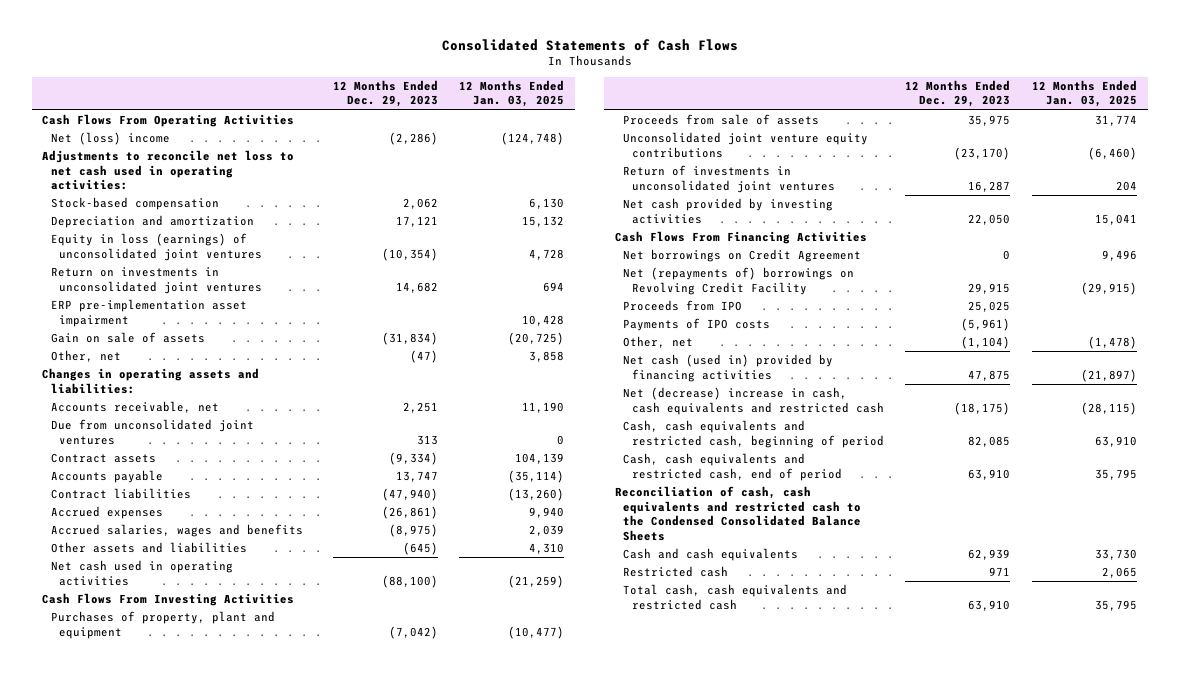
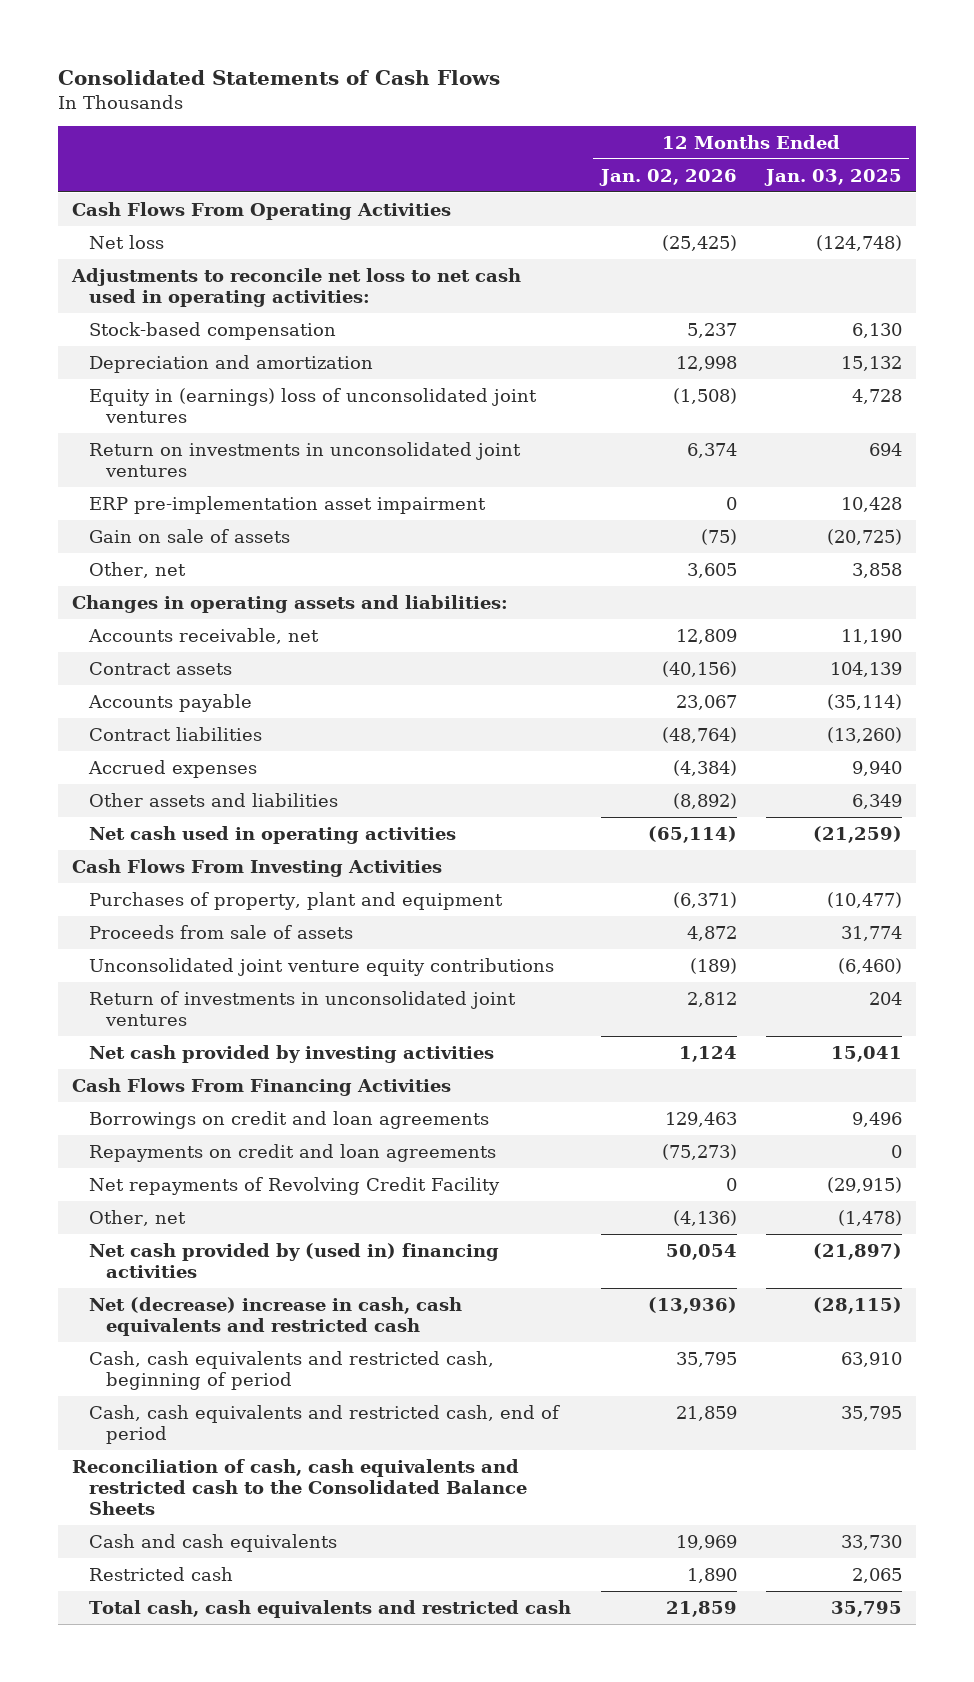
[332,79,438,108] 12 Months Ended Dec. 29, 2023 -> none
none -> [598,168,737,186] Jan. 02, 2026
[50,132,170,146] Net (loss) income -> [89,234,165,249] Net loss
[50,233,263,261] Equity in loss (earnings) of unconsolidated joint ventures -> [89,387,538,423] Equity in (earnings) loss of unconsolidated joint ventures
[50,419,254,445] Due from unconsolidated joint ventures -> none
[50,524,303,538] Accrued salaries, wages and benefits -> none
[529,543,565,555] 4,310 -> [851,793,902,809] 6,349
[623,300,743,312] Proceeds from IPO -> none
[623,318,771,332] Payments of IPO costs -> none
[623,249,862,263] Net borrowings on Credit Agreement -> [89,1110,490,1129] Borrowings on credit and loan agreements
none -> [89,1143,497,1162] Repayments on credit and loan agreements
[623,267,855,295] Net (repayments of) borrowings on Revolving Credit Facility -> [89,1176,501,1195] Net repayments of Revolving Credit Facility
[623,354,834,382] Net cash (used in) provided by financing activities -> [89,1242,500,1278] Net cash provided by (used in) financing activities
[614,486,862,541] Reconciliation of cash, cash equivalents and restricted cash to the Condensed Consolidated Balance Sheets -> [72,1458,528,1515] Reconciliation of cash, cash equivalents and restricted cash to the Consolidated Balance Sheets

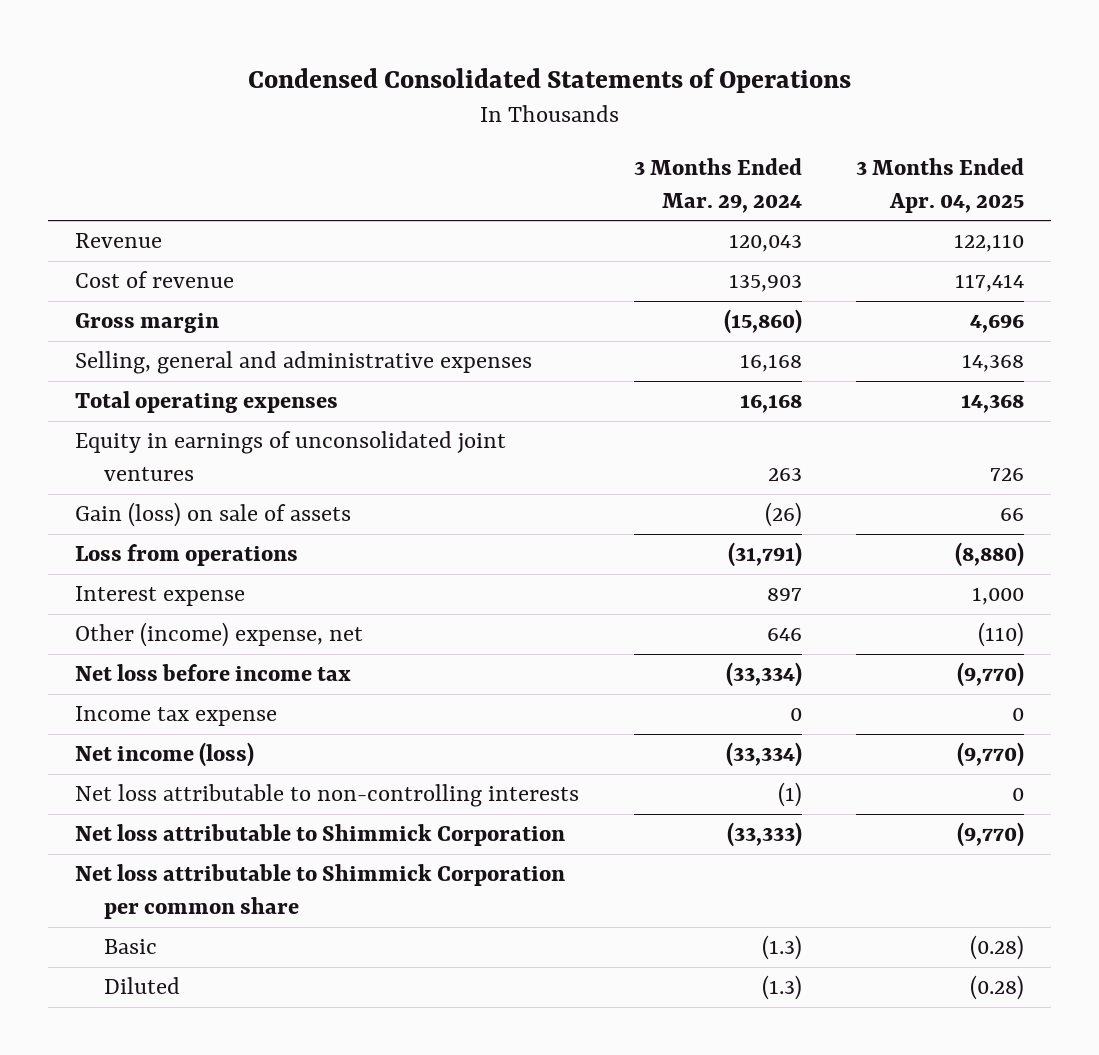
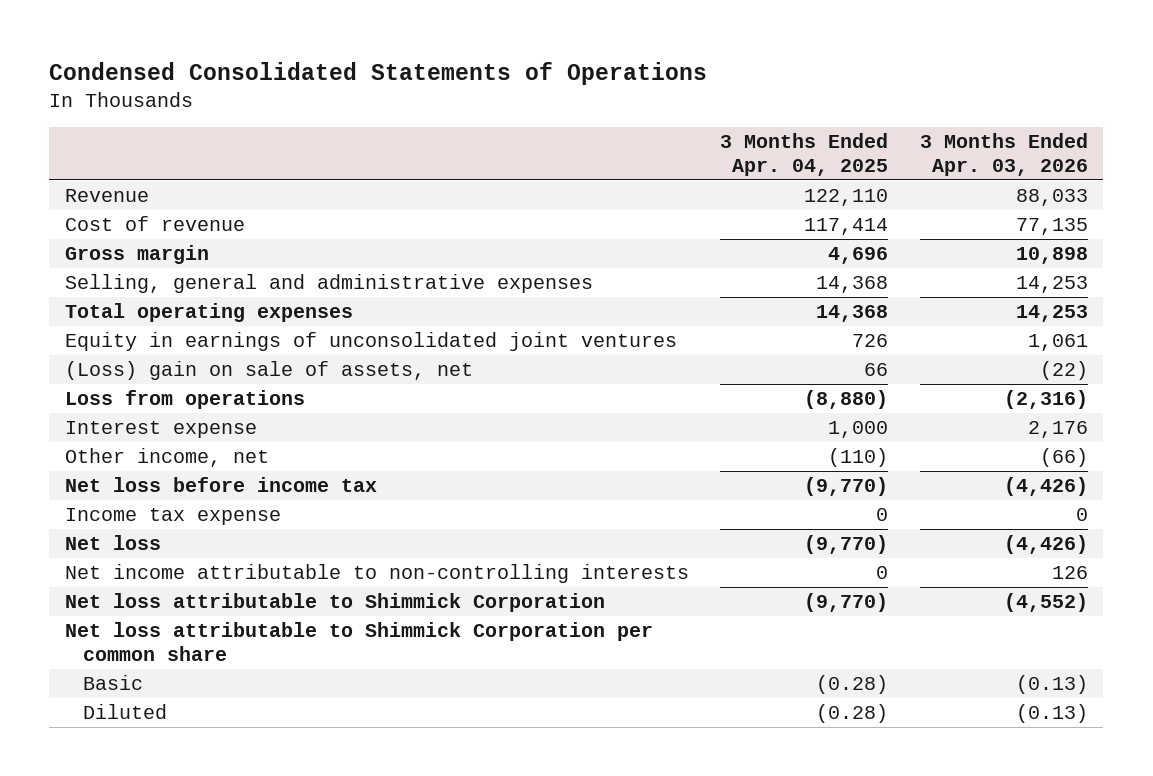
[633,158,802,213] 3 Months Ended Mar. 29, 2024 -> none
none -> [919,132,1088,176] 3 Months Ended Apr. 03, 2026
[75,502,352,528] Gain (loss) on sale of assets -> [64,361,473,381] (Loss) gain on sale of assets, net
[75,622,364,648] Other (income) expense, net -> [64,448,269,468] Other income, net
[75,742,255,768] Net income (loss) -> [64,535,161,551] Net loss
[75,784,580,808] Net loss attributable to non-controlling interests -> [64,564,689,584] Net income attributable to non-controlling interests

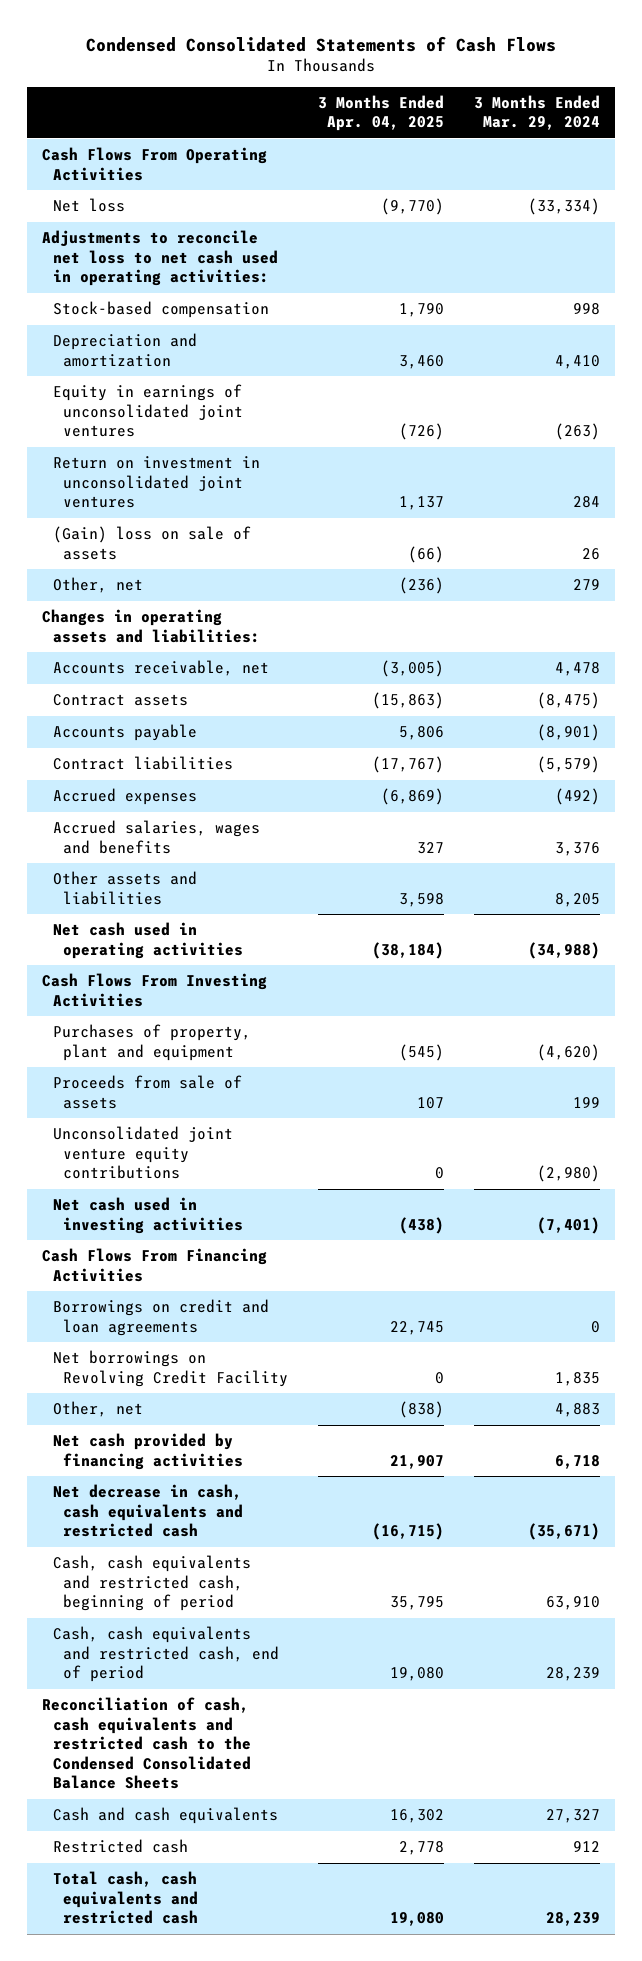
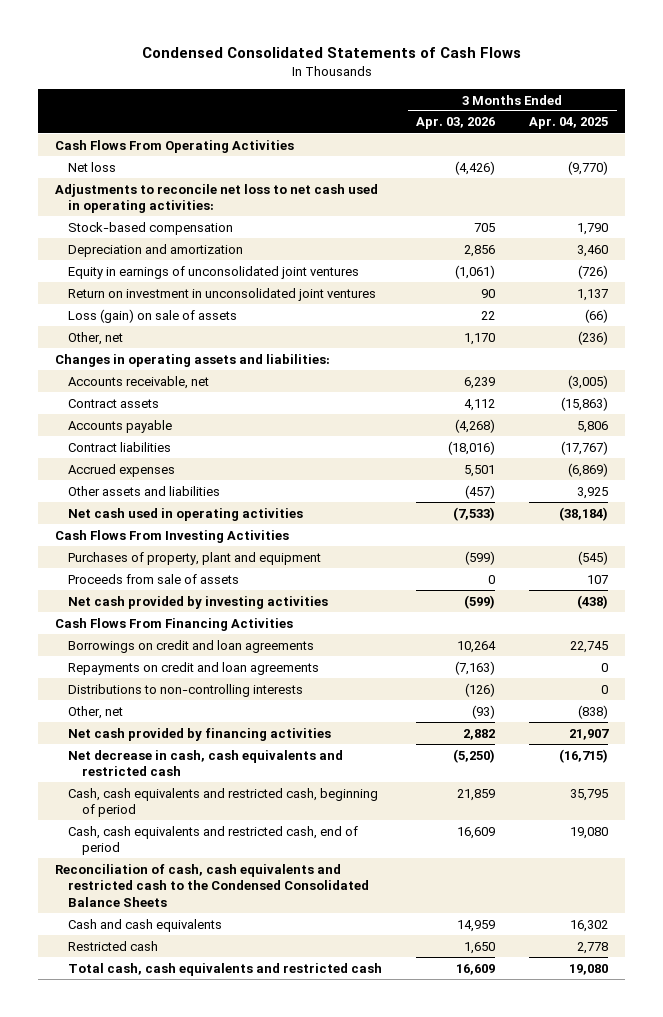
[474,94,601,131] 3 Months Ended Mar. 29, 2024 -> none
none -> [416,117,496,130] Apr. 03, 2026
[52,526,251,560] (Gain) loss on sale of assets -> [68,308,238,323] Loss (gain) on sale of assets
[52,820,260,854] Accrued salaries, wages and benefits -> none
[399,892,445,907] 3,598 -> [577,486,609,499] 3,925
[52,1126,233,1180] Unconsolidated joint venture equity contributions -> none
[52,1197,244,1234] Net cash used in investing activities -> [68,595,329,609] Net cash provided by investing activities
[52,1350,289,1387] Net borrowings on Revolving Credit Facility -> none
none -> [68,661,320,675] Repayments on credit and loan agreements
none -> [68,683,304,697] Distributions to non-controlling interests

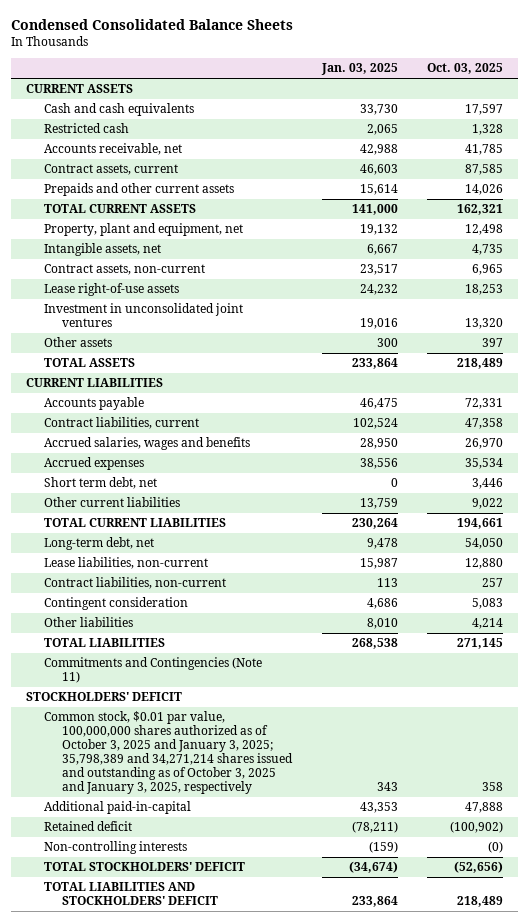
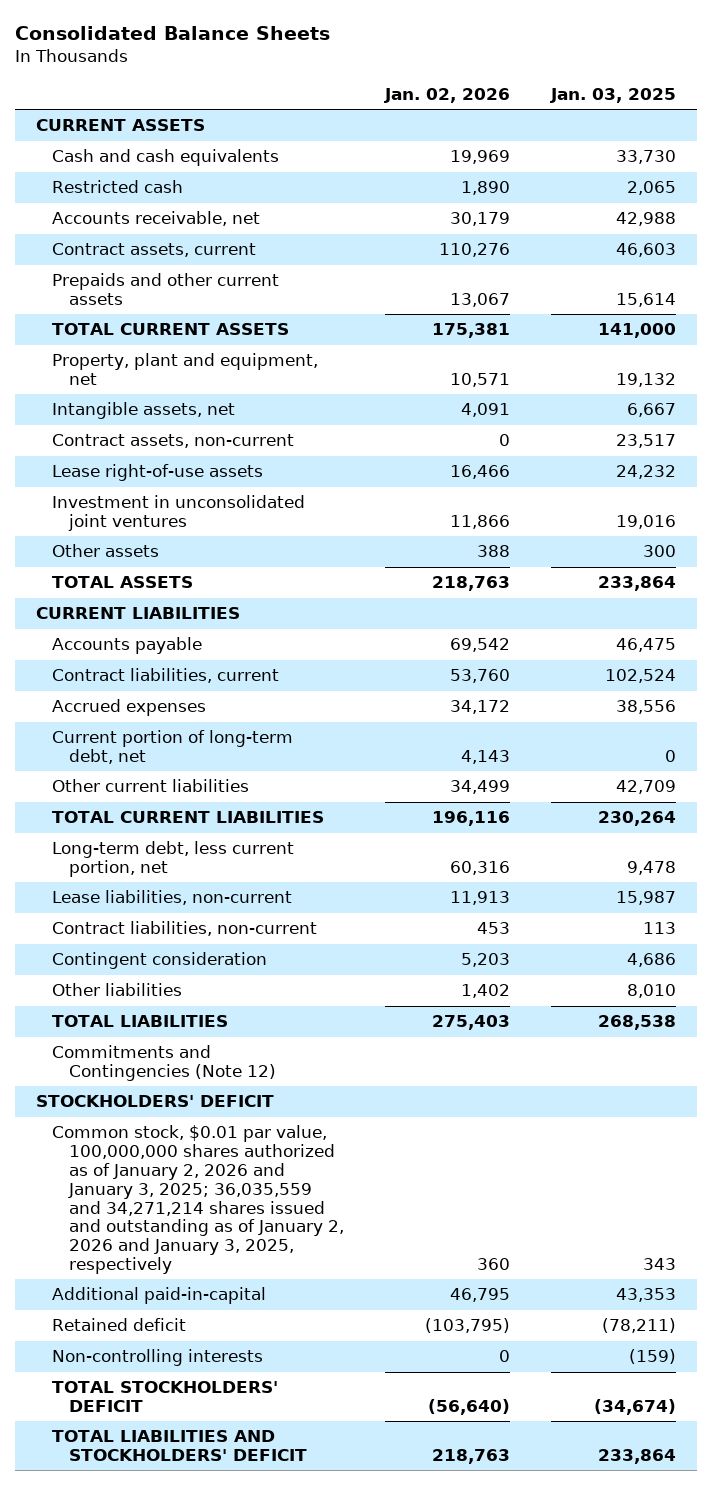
[10,18,293,30] Condensed Consolidated Balance Sheets -> [15,26,331,41] Consolidated Balance Sheets
[427,63,504,75] Oct. 03, 2025 -> none
none -> [384,87,511,103] Jan. 02, 2026
[43,437,250,451] Accrued salaries, wages and benefits -> none
[43,477,157,490] Short term debt, net -> none
none -> [52,730,294,765] Current portion of long-term debt, net
[359,498,398,510] 13,759 -> [616,780,677,795] 42,709
[43,537,154,551] Long-term debt, net -> [52,841,295,878] Long-term debt, less current portion, net
[43,657,262,684] Commitments and Contingencies (Note 11) -> [52,1045,277,1082] Commitments and Contingencies (Note 12)
[43,711,294,794] Common stock, $0.01 par value, 100,000,000 shares authorized as of October 3, 2025 and January 3, 2025; 35,798,389 and 34,271,214 shares issued and outstanding as of October 3, 2025 and January 3, 2025, respectively -> [52,1125,345,1275] Common stock, $0.01 par value, 100,000,000 shares authorized as of January 2, 2026 and January 3, 2025; 36,035,559 and 34,271,214 shares issued and outstanding as of January 2, 2026 and January 3, 2025, respectively

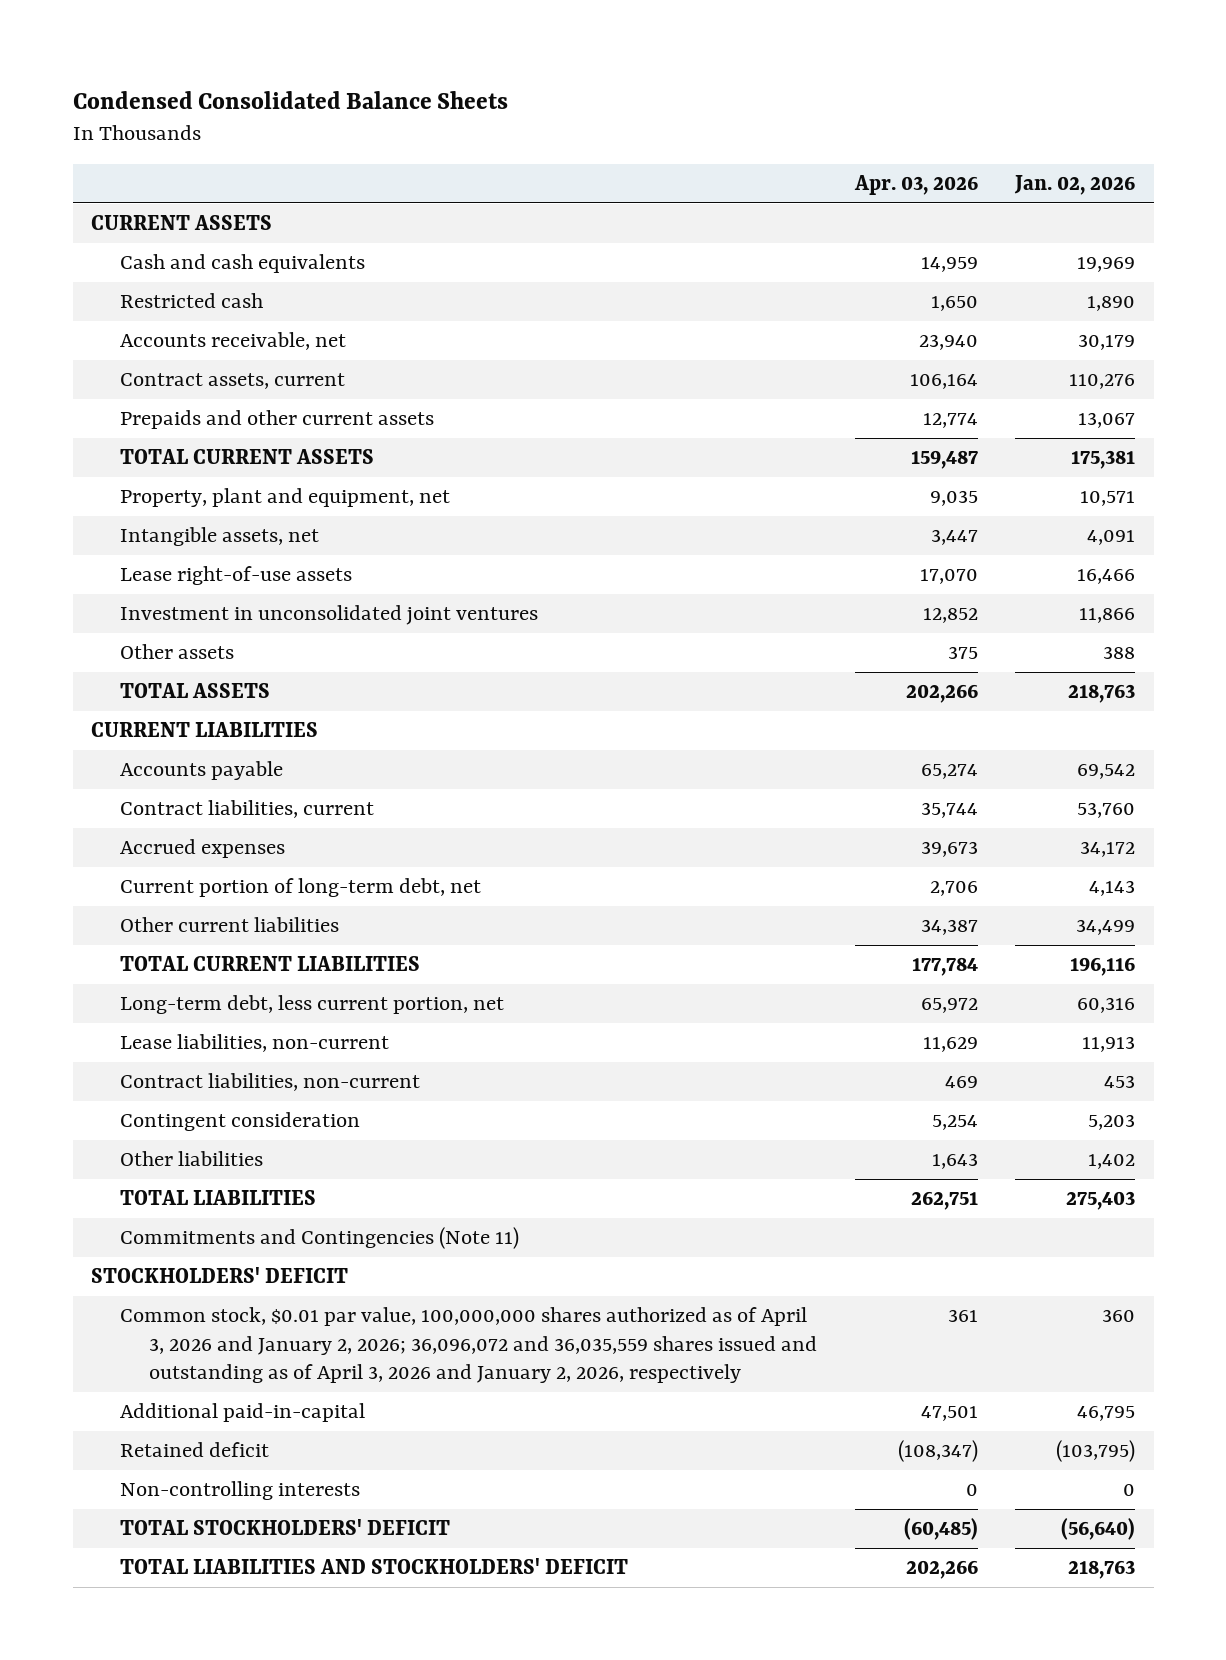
[15,26,331,41] Consolidated Balance Sheets -> [72,90,508,109] Condensed Consolidated Balance Sheets
[550,87,677,103] Jan. 03, 2025 -> none
none -> [853,174,978,195] Apr. 03, 2026
[52,434,295,449] Contract assets, non-current -> none
[52,1045,277,1082] Commitments and Contingencies (Note 12) -> [120,1227,520,1250] Commitments and Contingencies (Note 11)
[52,1125,345,1275] Common stock, $0.01 par value, 100,000,000 shares authorized as of January 2, 2026 and January 3, 2025; 36,035,559 and 34,271,214 shares issued and outstanding as of January 2, 2026 and January 3, 2025, respectively -> [120,1307,818,1384] Common stock, $0.01 par value, 100,000,000 shares authorized as of April 3, 2026 and January 2, 2026; 36,096,072 and 36,035,559 shares issued and outstanding as of April 3, 2026 and January 2, 2026, respectively

